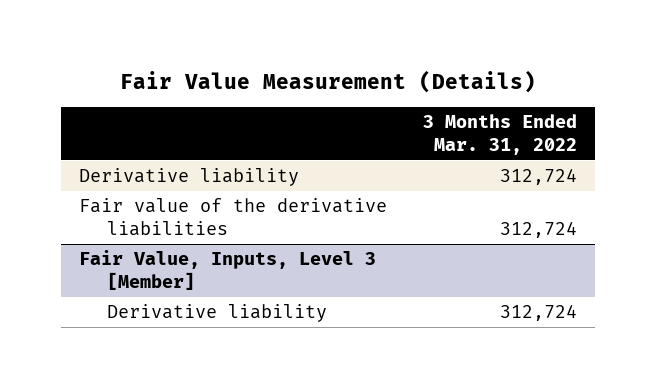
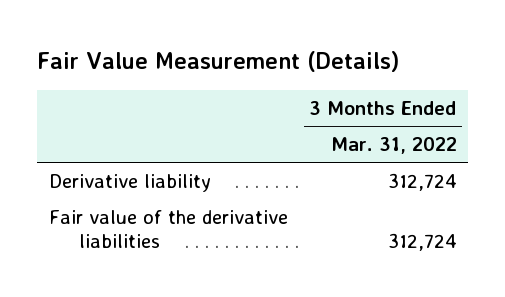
[78,250,376,291] Fair Value, Inputs, Level 3 [Member] -> none
[107,304,328,323] Derivative liability -> none

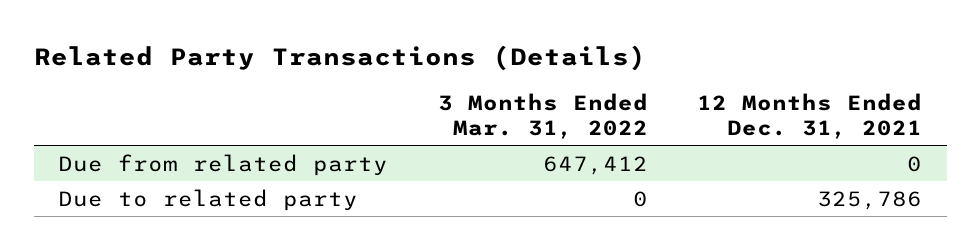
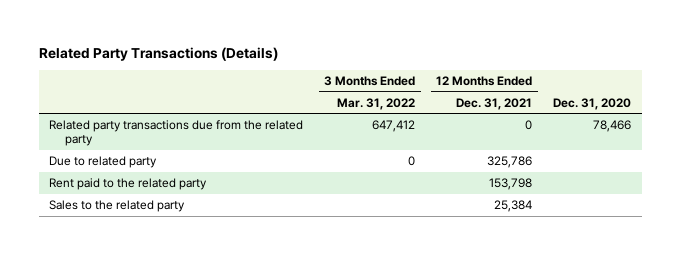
none -> [553,97,632,110] Dec. 31, 2020
[58,153,389,176] Due from related party -> [49,120,304,147] Related party transactions due from the related party
none -> [49,178,208,191] Rent paid to the related party
none -> [49,200,186,213] Sales to the related party

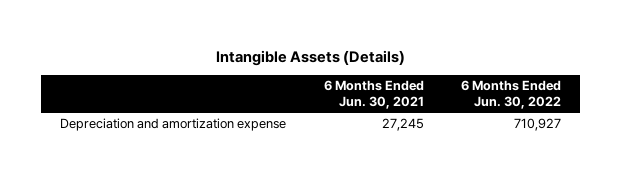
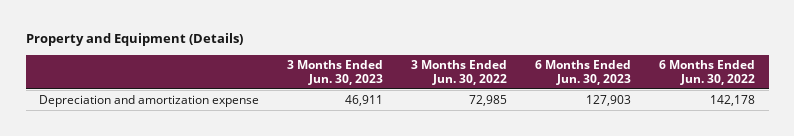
[215,49,405,66] Intangible Assets (Details) -> [25,33,243,47] Property and Equipment (Details)
[323,79,424,110] 6 Months Ended Jun. 30, 2021 -> none
none -> [287,59,384,85] 3 Months Ended Jun. 30, 2023
none -> [411,59,508,85] 3 Months Ended Jun. 30, 2022
none -> [534,59,631,85] 6 Months Ended Jun. 30, 2023
[514,118,562,132] 710,927 -> [709,94,755,106] 142,178

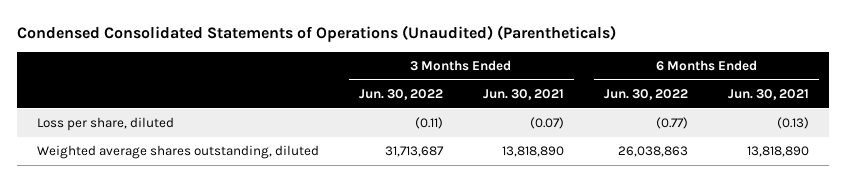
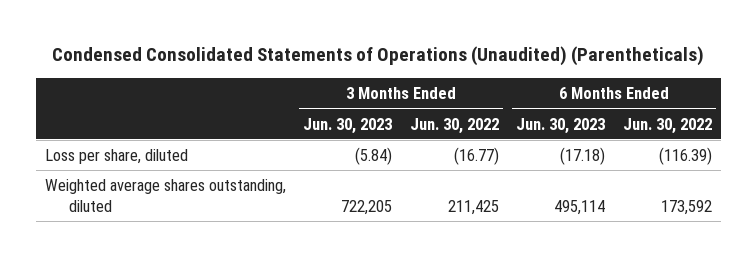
[482,89,564,101] Jun. 30, 2021 -> none
[728,89,810,101] Jun. 30, 2021 -> none
none -> [303,117,393,134] Jun. 30, 2023
none -> [516,117,606,134] Jun. 30, 2023
[414,117,443,130] (0.11) -> [453,147,499,166] (16.77)
[656,117,689,130] (0.77) -> [658,147,712,166] (116.39)
[384,146,444,158] 31,713,687 -> [447,199,499,215] 211,425
[618,146,689,158] 26,038,863 -> [660,199,712,215] 173,592

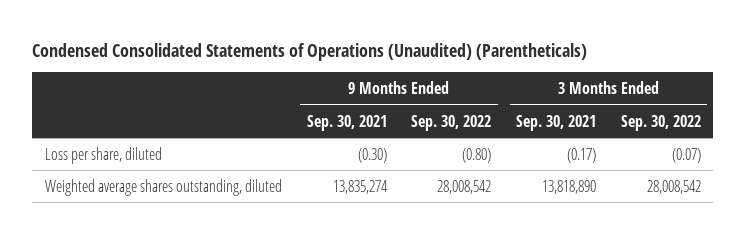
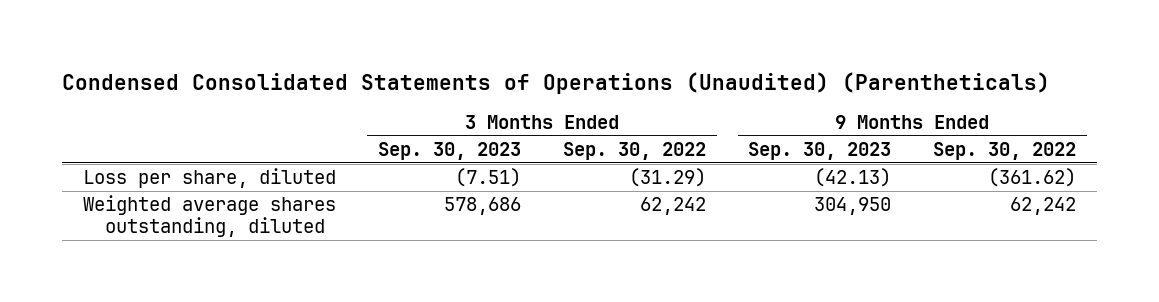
[306,114,387,131] Sep. 30, 2021 -> none
[516,114,597,131] Sep. 30, 2021 -> none
none -> [377,142,521,161] Sep. 30, 2023
none -> [748,142,892,161] Sep. 30, 2023
[462,147,492,163] (0.80) -> [988,168,1077,188] (361.62)
[672,147,702,163] (0.07) -> [628,168,706,188] (31.29)
[437,179,492,194] 28,008,542 -> [1010,197,1077,216] 62,242
[647,179,702,194] 28,008,542 -> [639,197,706,216] 62,242

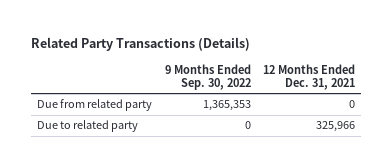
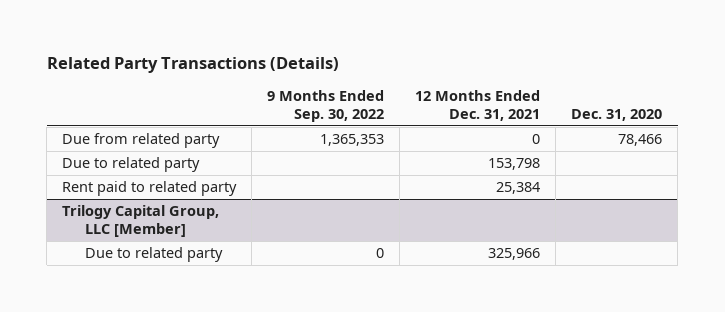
none -> [571,108,663,121] Dec. 31, 2020
none -> [62,157,201,173] Due to related party
none -> [62,181,238,197] Rent paid to related party
none -> [62,205,220,238] Trilogy Capital Group, LLC [Member]

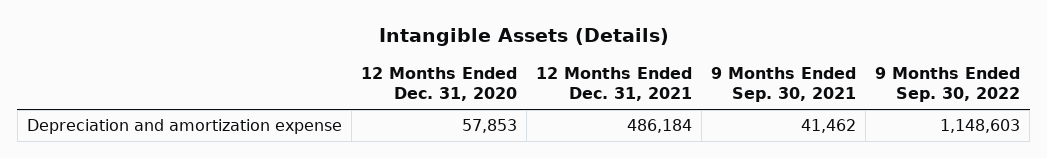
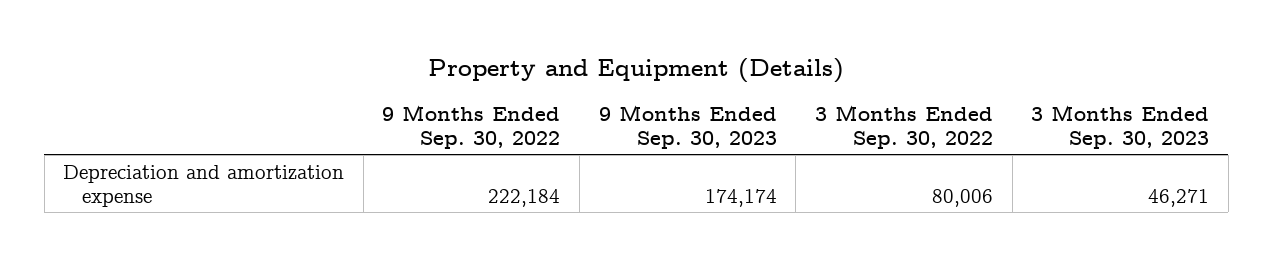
[378,28,669,47] Intangible Assets (Details) -> [428,58,845,84] Property and Equipment (Details)
[360,67,517,102] 12 Months Ended Dec. 31, 2020 -> none
[536,67,693,102] 12 Months Ended Dec. 31, 2021 -> none
[711,67,857,103] 9 Months Ended Sep. 30, 2021 -> none
none -> [598,104,777,150] 9 Months Ended Sep. 30, 2023
none -> [814,104,993,150] 3 Months Ended Sep. 30, 2022
none -> [1031,104,1210,150] 3 Months Ended Sep. 30, 2023
[940,119,1021,134] 1,148,603 -> [488,188,561,207] 222,184

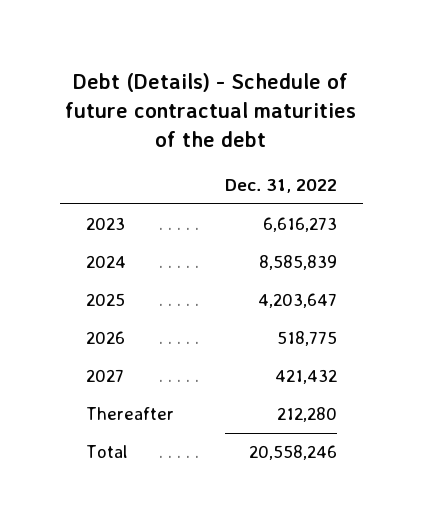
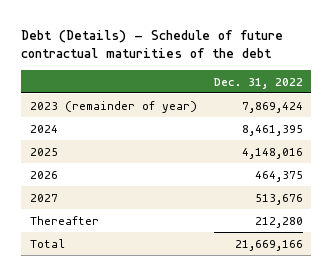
[85,217,125,231] 2023 -> [29,100,197,113] 2023 (remainder of year)
[262,217,337,233] 6,616,273 -> [241,101,303,113] 7,869,424
[258,255,337,271] 8,585,839 -> [241,124,303,136] 8,461,395
[257,293,337,309] 4,203,647 -> [241,147,303,159] 4,148,016
[276,331,337,347] 518,775 -> [254,170,303,182] 464,375
[274,369,337,385] 421,432 -> [254,193,303,205] 513,676
[248,445,337,461] 20,558,246 -> [234,239,303,251] 21,669,166

